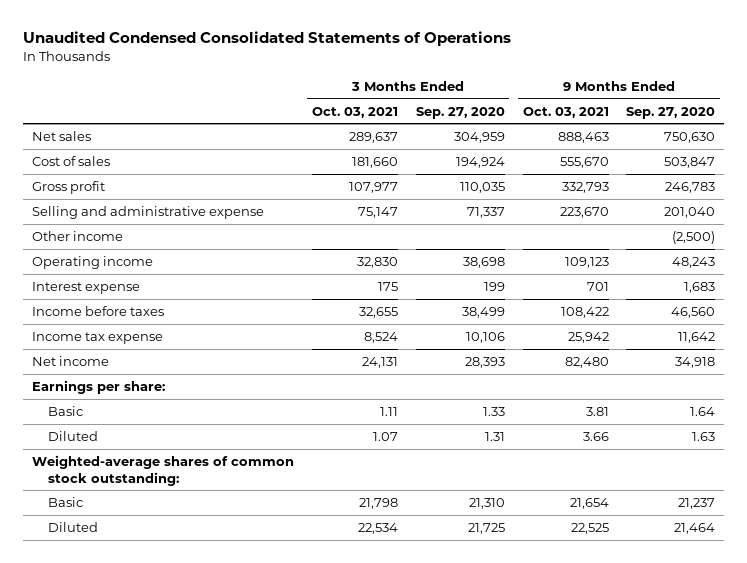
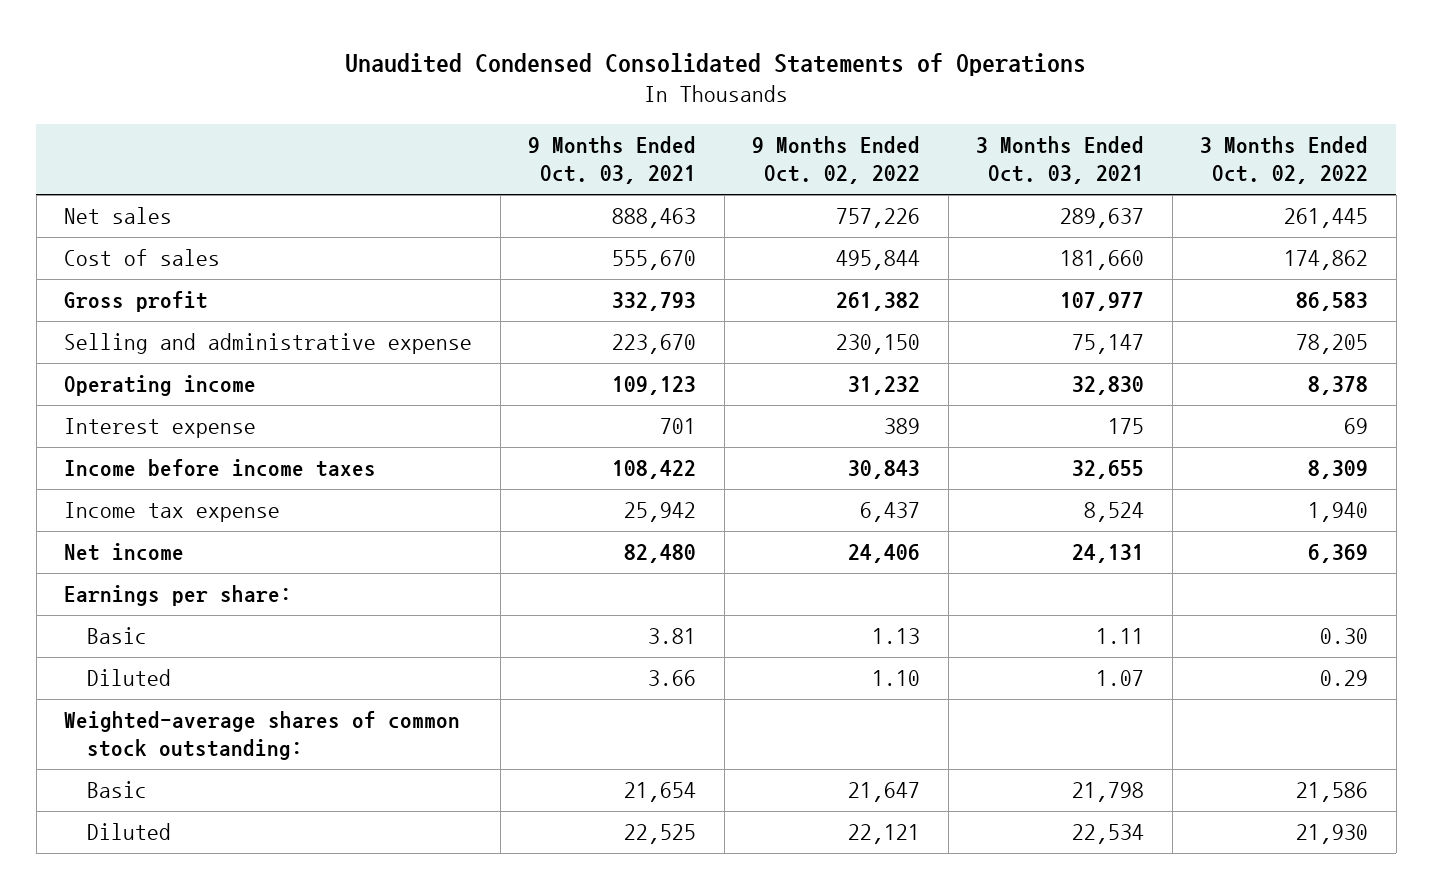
[415,106,505,119] Sep. 27, 2020 -> none
[626,106,716,119] Sep. 27, 2020 -> none
none -> [752,136,921,184] 9 Months Ended Oct. 02, 2022
none -> [1200,136,1369,184] 3 Months Ended Oct. 02, 2022
[32,230,124,241] Other income -> none
[32,305,165,316] Income before taxes -> [64,459,377,478] Income before income taxes

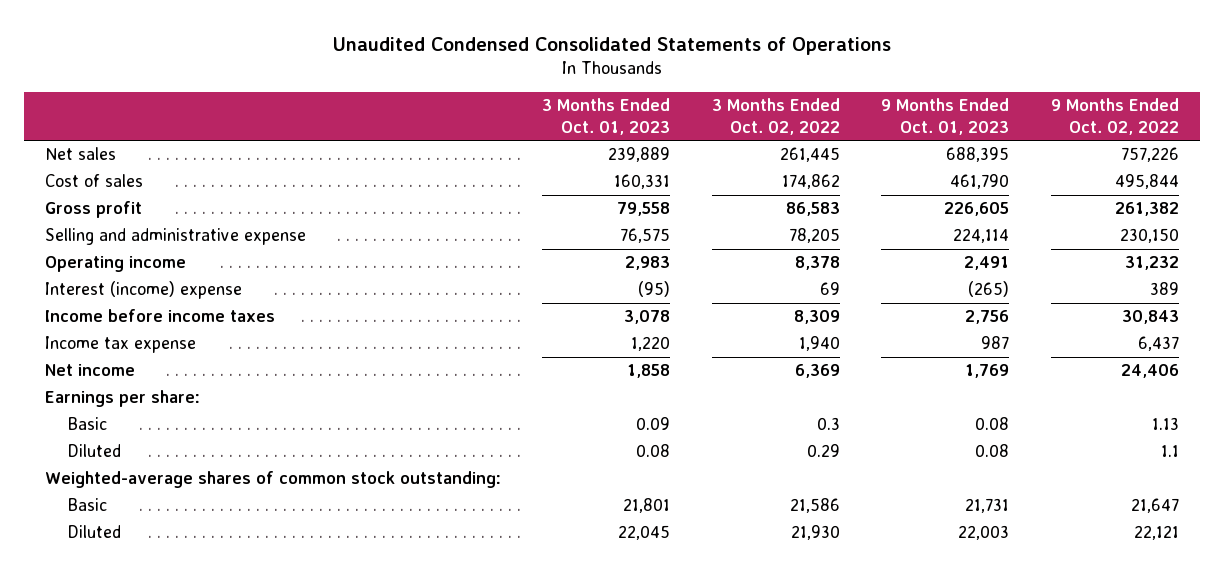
[528,136,697,184] 9 Months Ended Oct. 03, 2021 -> none
[976,136,1145,184] 3 Months Ended Oct. 03, 2021 -> none
none -> [542,98,671,135] 3 Months Ended Oct. 01, 2023
none -> [881,98,1010,135] 9 Months Ended Oct. 01, 2023
[64,418,257,439] Interest expense -> [44,281,242,300] Interest (income) expense
[1320,628,1369,645] 0.30 -> [816,417,840,431] 0.3
[872,670,921,687] 1.10 -> [1160,445,1179,458] 1.1

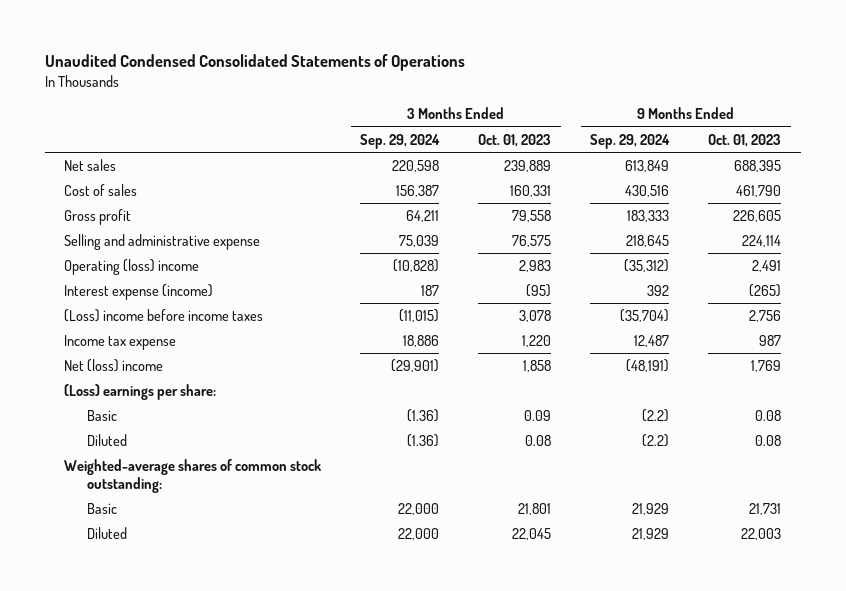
[711,98,840,135] 3 Months Ended Oct. 02, 2022 -> none
[1050,98,1179,135] 9 Months Ended Oct. 02, 2022 -> none
none -> [360,133,441,149] Sep. 29, 2024
none -> [590,133,671,149] Sep. 29, 2024
[44,256,186,273] Operating income -> [64,258,200,275] Operating (loss) income
[44,281,242,300] Interest (income) expense -> [64,283,214,300] Interest expense (income)
[44,309,275,323] Income before income taxes -> [64,308,264,322] (Loss) income before income taxes
[44,364,135,377] Net income -> [64,358,164,372] Net (loss) income
[44,390,200,408] Earnings per share: -> [64,383,217,400] (Loss) earnings per share:

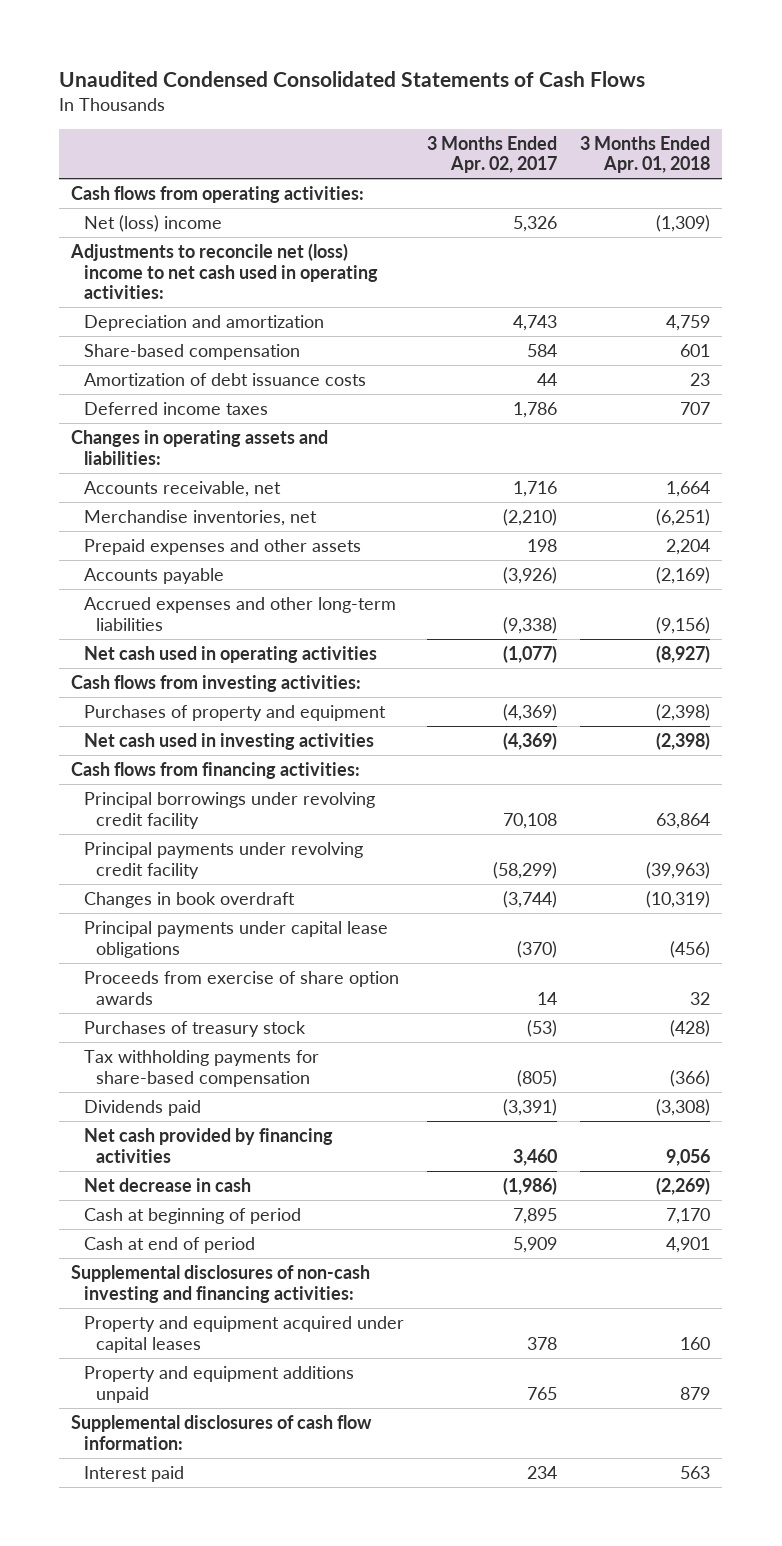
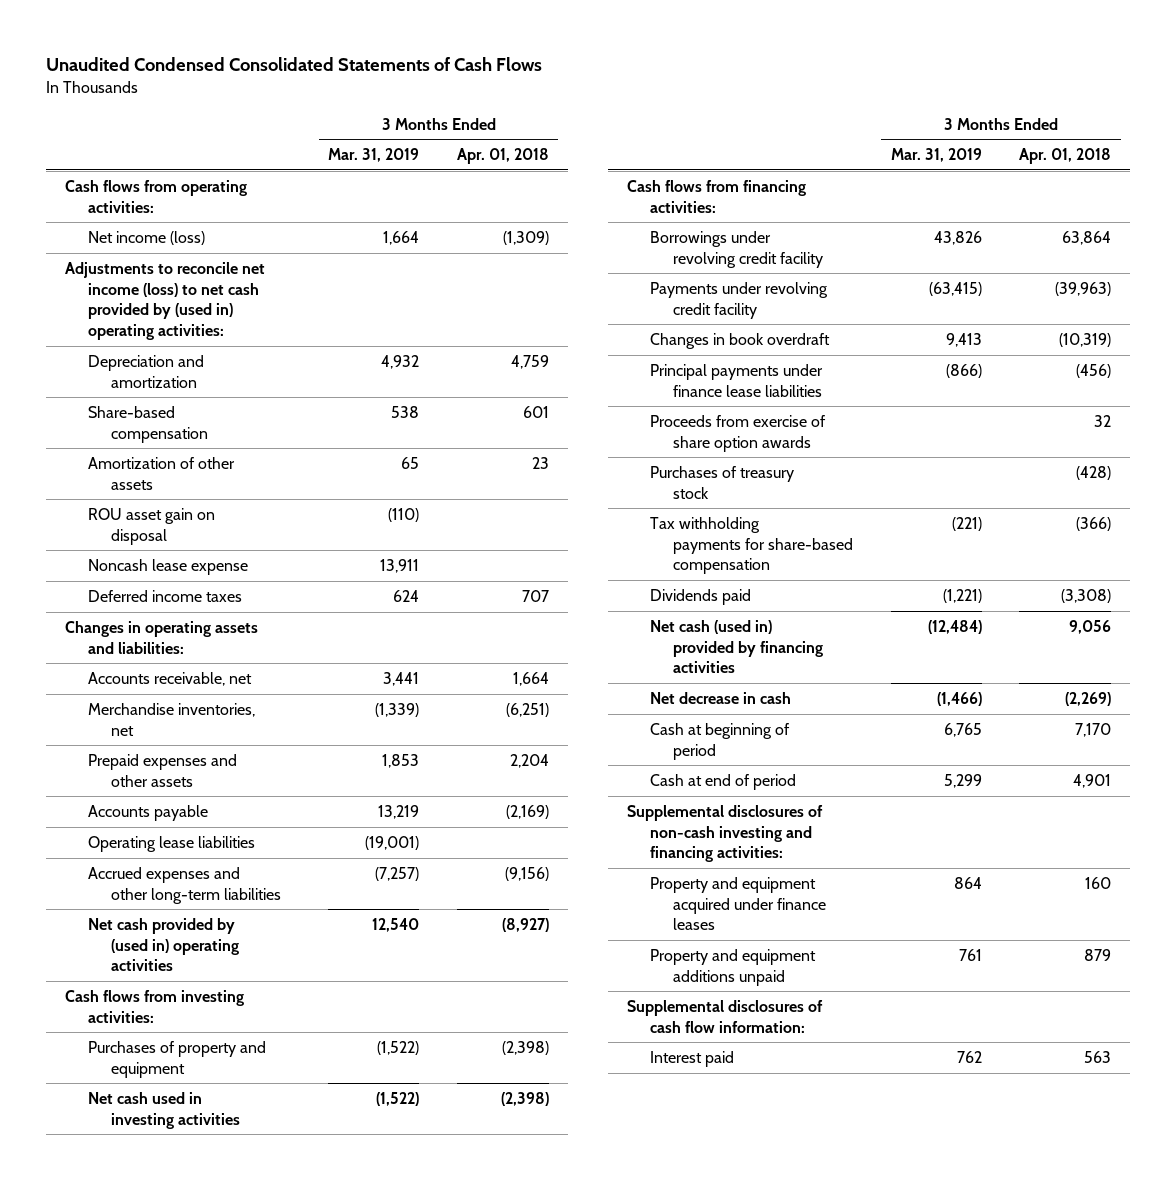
[427,135,558,174] 3 Months Ended Apr. 02, 2017 -> none
none -> [328,148,420,163] Mar. 31, 2019
[83,214,222,232] Net (loss) income -> [87,230,205,245] Net income (loss)
[70,242,378,300] Adjustments to reconcile net (loss) income to net cash used in operating activities: -> [64,261,265,340] Adjustments to reconcile net income (loss) to net cash provided by (used in) operating activities:
[83,372,366,386] Amortization of debt issuance costs -> none
none -> [87,456,235,490] Amortization of other assets
none -> [87,507,215,545] ROU asset gain on disposal
none -> [87,558,248,575] Noncash lease expense
none -> [87,835,255,852] Operating lease liabilities
[83,645,377,663] Net cash used in operating activities -> [87,917,239,972] Net cash provided by (used in) operating activities
[83,791,375,829] Principal borrowings under revolving credit facility -> [649,230,823,268] Borrowings under revolving credit facility
[83,841,363,879] Principal payments under revolving credit facility -> [649,281,828,319] Payments under revolving credit facility
[83,920,388,958] Principal payments under capital lease obligations -> [649,363,823,397] Principal payments under finance lease liabilities
[83,1127,333,1163] Net cash provided by financing activities -> [649,619,823,674] Net cash (used in) provided by financing activities
[83,1315,404,1353] Property and equipment acquired under capital leases -> [649,876,826,931] Property and equipment acquired under finance leases

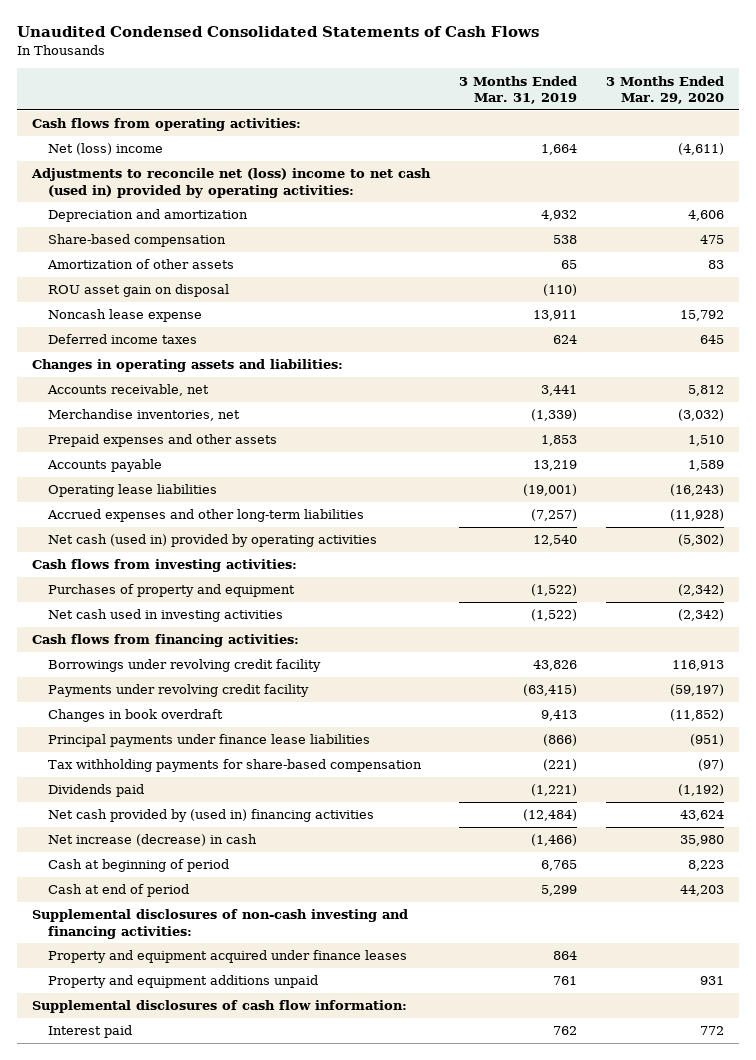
[457,148,550,165] Apr. 01, 2018 -> none
none -> [606,75,725,105] 3 Months Ended Mar. 29, 2020
[87,230,205,245] Net income (loss) -> [48,143,164,156] Net (loss) income
[64,261,265,340] Adjustments to reconcile net income (loss) to net cash provided by (used in) operating activities: -> [30,168,431,198] Adjustments to reconcile net (loss) income to net cash (used in) provided by operating activities:
[87,917,239,972] Net cash provided by (used in) operating activities -> [48,534,378,548] Net cash (used in) provided by operating activities
[649,414,826,452] Proceeds from exercise of share option awards -> none
[649,465,794,499] Purchases of treasury stock -> none
[649,619,823,674] Net cash (used in) provided by financing activities -> [48,809,375,823] Net cash provided by (used in) financing activities
[649,691,791,704] Net decrease in cash -> [48,834,258,847] Net increase (decrease) in cash

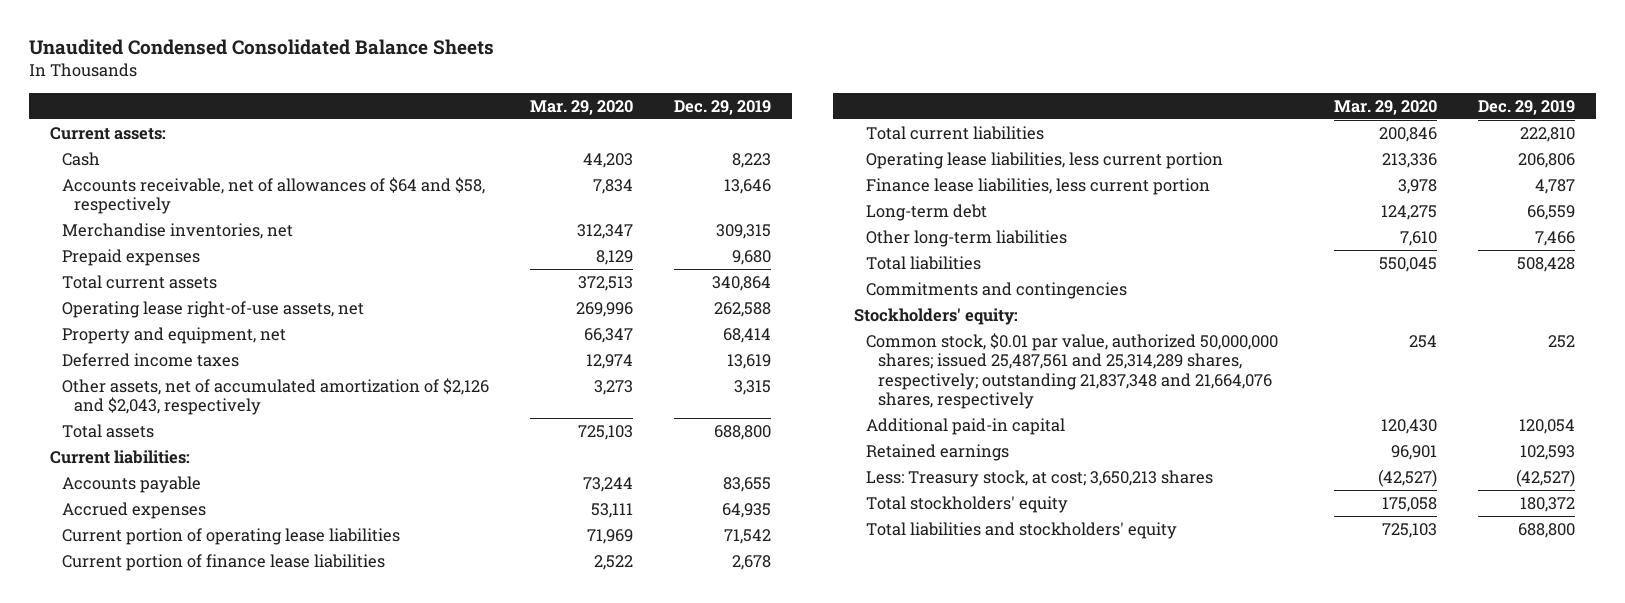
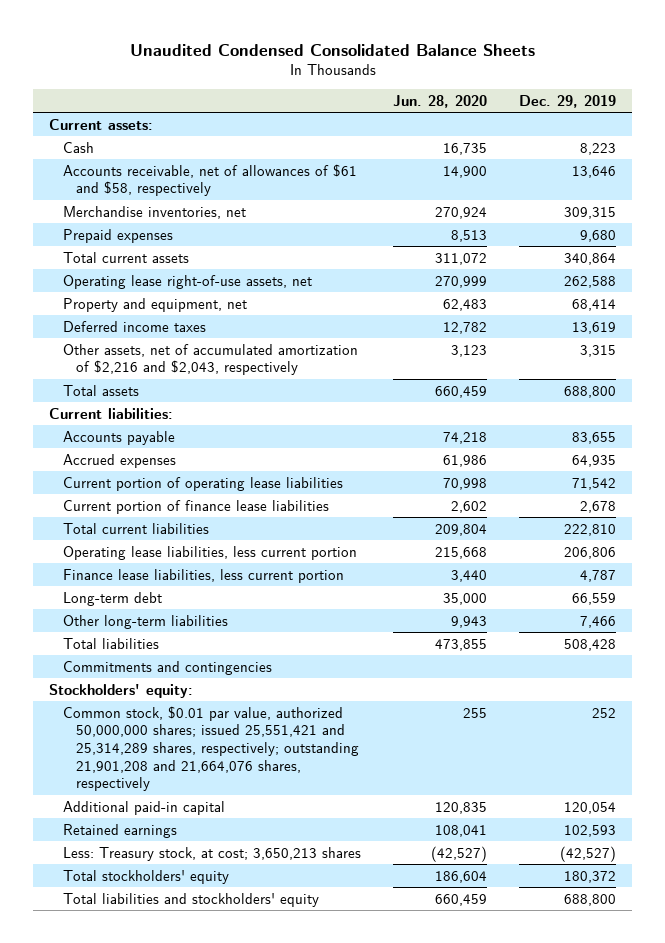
[530,99,634,115] Mar. 29, 2020 -> none
none -> [392,94,487,108] Jun. 28, 2020
[61,176,485,215] Accounts receivable, net of allowances of $64 and $58, respectively -> [62,163,357,197] Accounts receivable, net of allowances of $61 and $58, respectively
[61,377,489,416] Other assets, net of accumulated amortization of $2,126 and $2,043, respectively -> [62,343,358,376] Other assets, net of accumulated amortization of $2,216 and $2,043, respectively
[865,332,1278,410] Common stock, $0.01 par value, authorized 50,000,000 shares; issued 25,487,561 and 25,314,289 shares, respectively; outstanding 21,837,348 and 21,664,076 shares, respectively -> [62,705,360,792] Common stock, $0.01 par value, authorized 50,000,000 shares; issued 25,551,421 and 25,314,289 shares, respectively; outstanding 21,901,208 and 21,664,076 shares, respectively

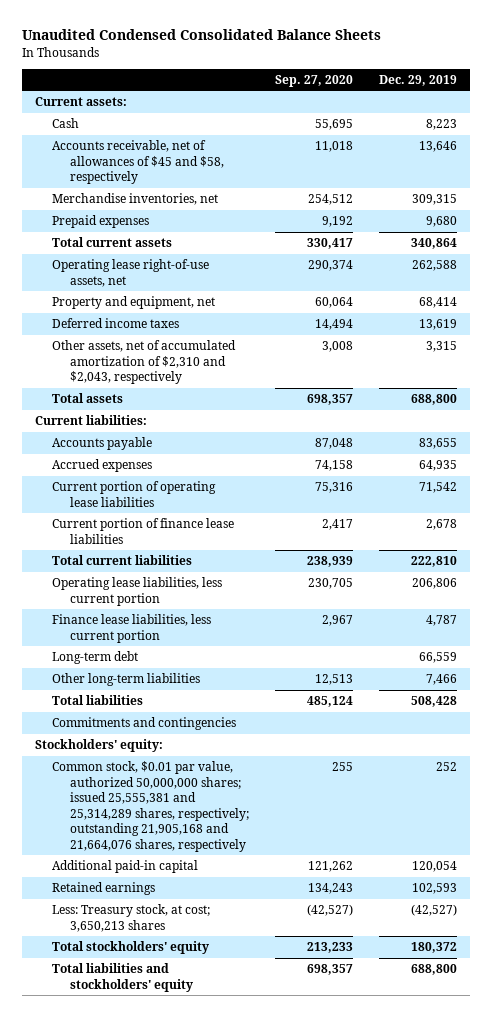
[392,94,487,108] Jun. 28, 2020 -> none
none -> [275,74,354,87] Sep. 27, 2020
[62,163,357,197] Accounts receivable, net of allowances of $61 and $58, respectively -> [52,140,225,185] Accounts receivable, net of allowances of $45 and $58, respectively
[62,343,358,376] Other assets, net of accumulated amortization of $2,216 and $2,043, respectively -> [52,340,237,385] Other assets, net of accumulated amortization of $2,310 and $2,043, respectively
[62,705,360,792] Common stock, $0.01 par value, authorized 50,000,000 shares; issued 25,551,421 and 25,314,289 shares, respectively; outstanding 21,901,208 and 21,664,076 shares, respectively -> [52,761,250,852] Common stock, $0.01 par value, authorized 50,000,000 shares; issued 25,555,381 and 25,314,289 shares, respectively; outstanding 21,905,168 and 21,664,076 shares, respectively

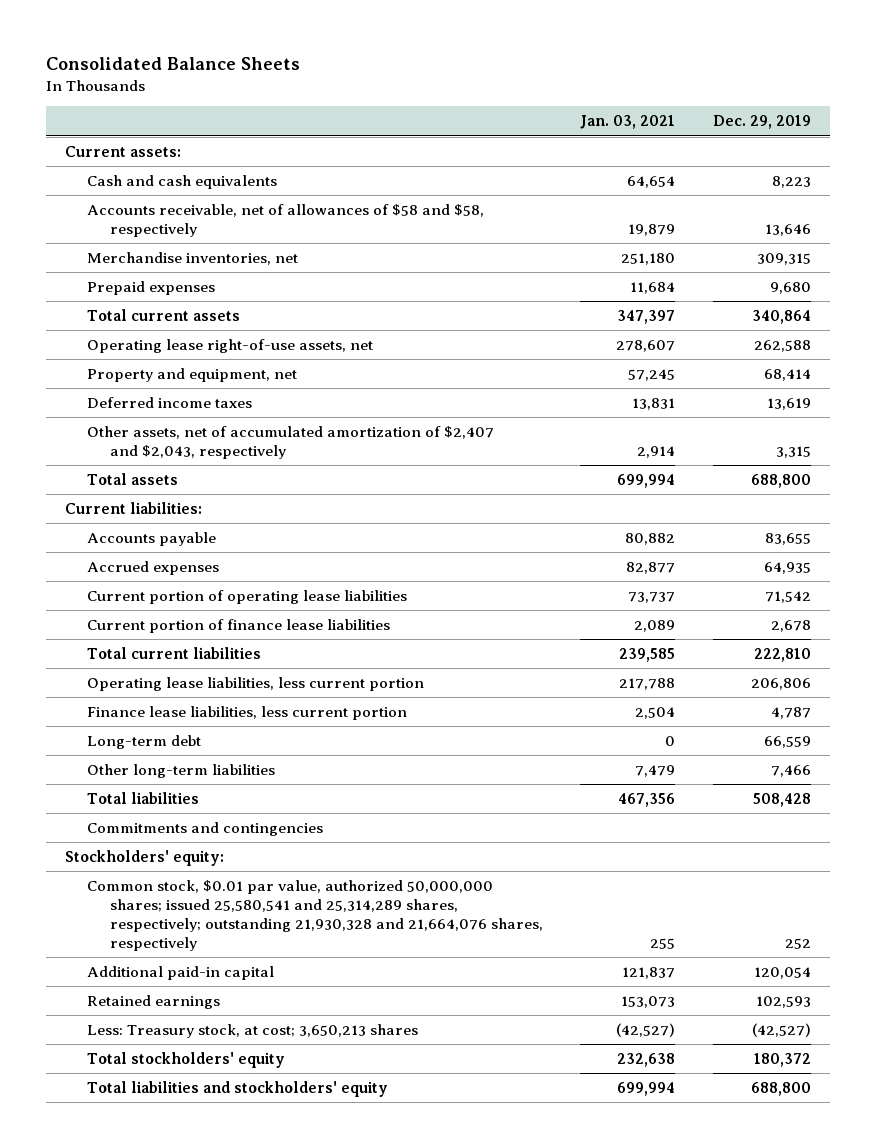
[21,29,381,41] Unaudited Condensed Consolidated Balance Sheets -> [45,56,300,70] Consolidated Balance Sheets
[275,74,354,87] Sep. 27, 2020 -> none
none -> [580,115,676,130] Jan. 03, 2021
[52,118,80,129] Cash -> [87,175,278,190] Cash and cash equivalents
[52,140,225,185] Accounts receivable, net of allowances of $45 and $58, respectively -> [87,204,485,237] Accounts receivable, net of allowances of $58 and $58, respectively
[52,340,237,385] Other assets, net of accumulated amortization of $2,310 and $2,043, respectively -> [87,426,495,459] Other assets, net of accumulated amortization of $2,407 and $2,043, respectively
[52,761,250,852] Common stock, $0.01 par value, authorized 50,000,000 shares; issued 25,555,381 and 25,314,289 shares, respectively; outstanding 21,905,168 and 21,664,076 shares, respectively -> [87,880,543,951] Common stock, $0.01 par value, authorized 50,000,000 shares; issued 25,580,541 and 25,314,289 shares, respectively; outstanding 21,930,328 and 21,664,076 shares, respectively

